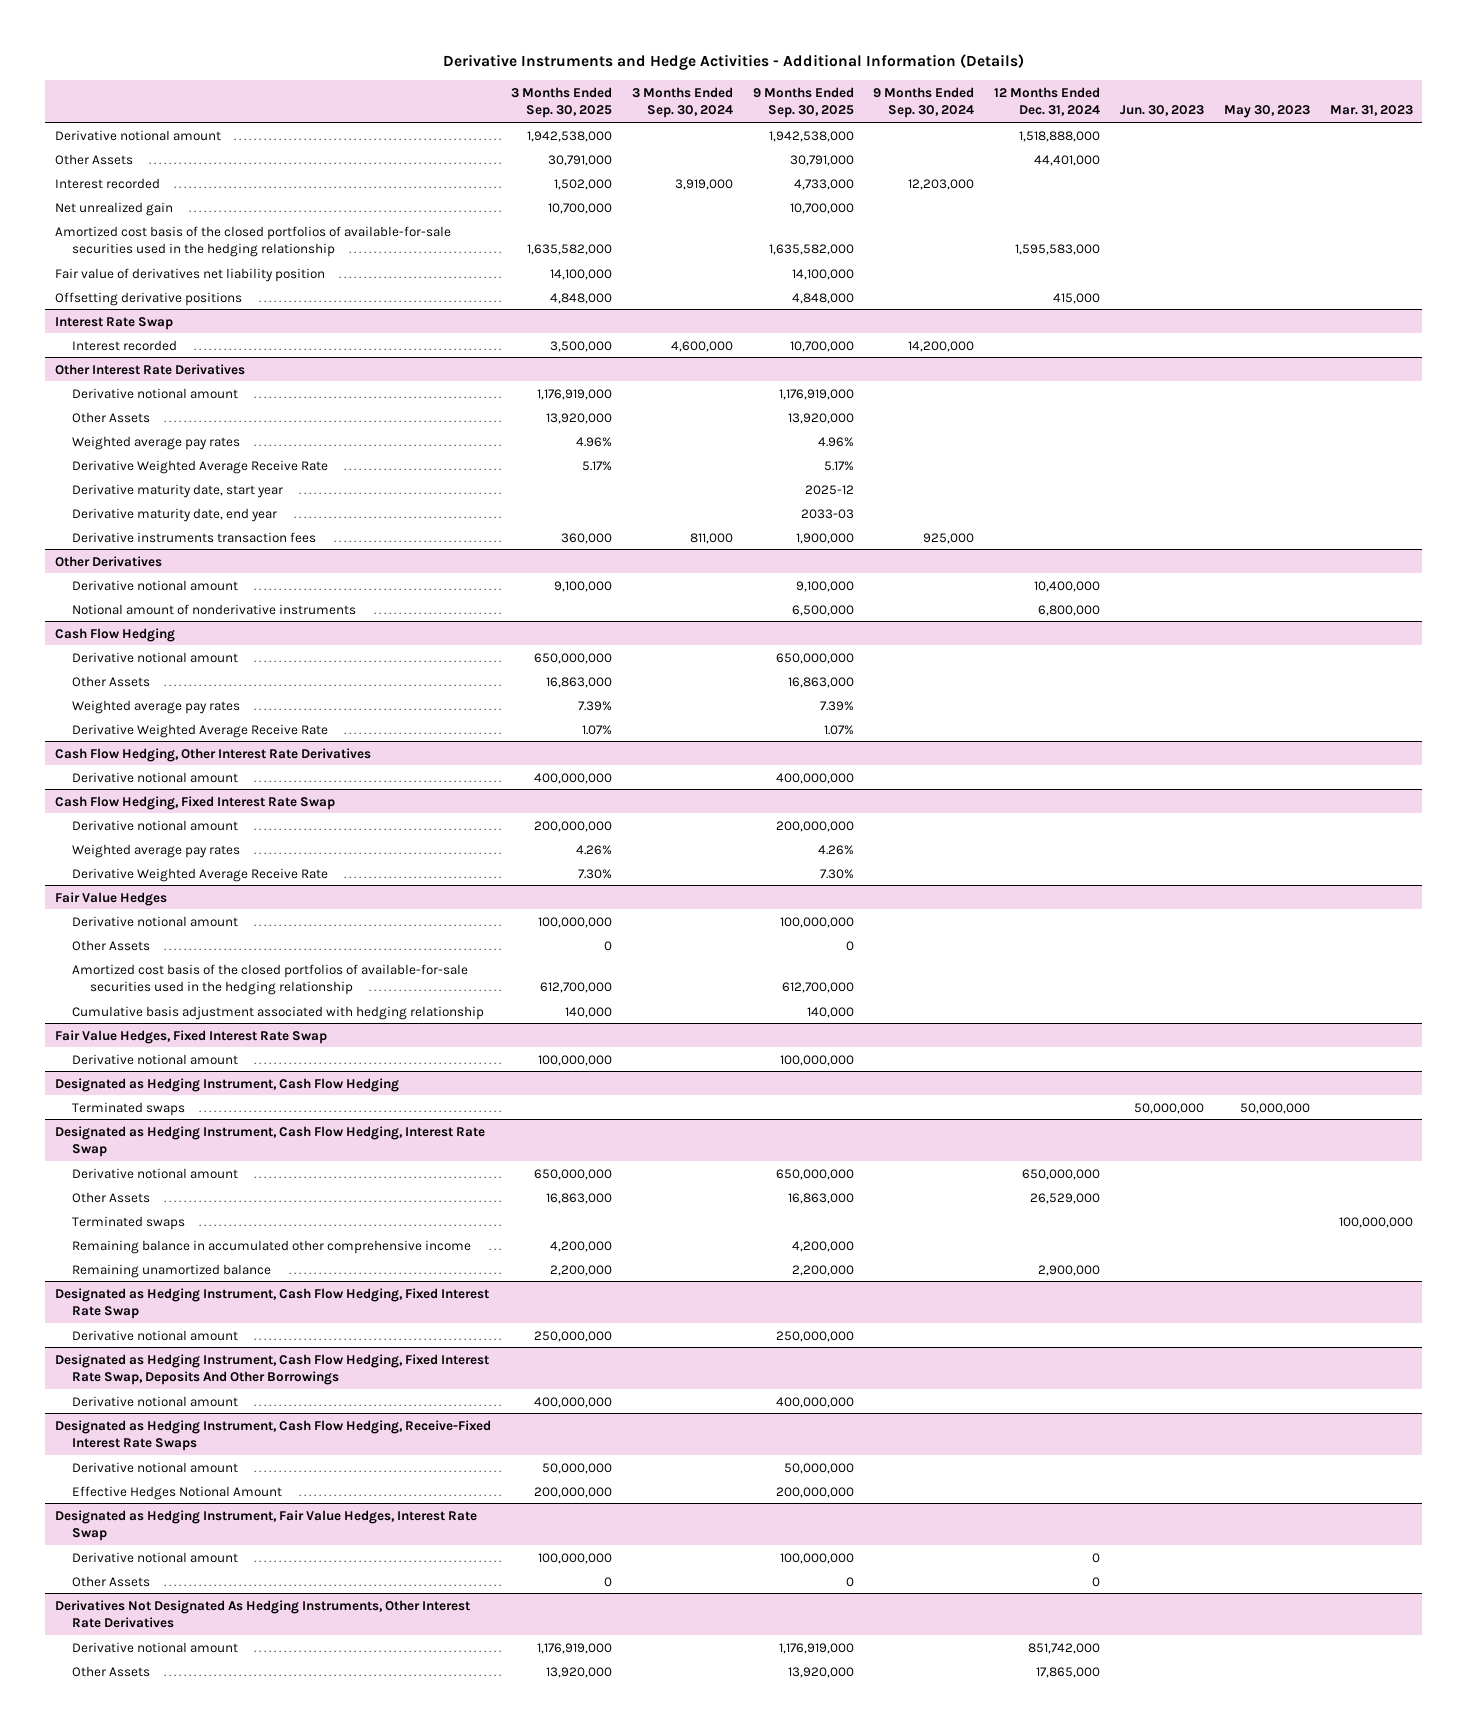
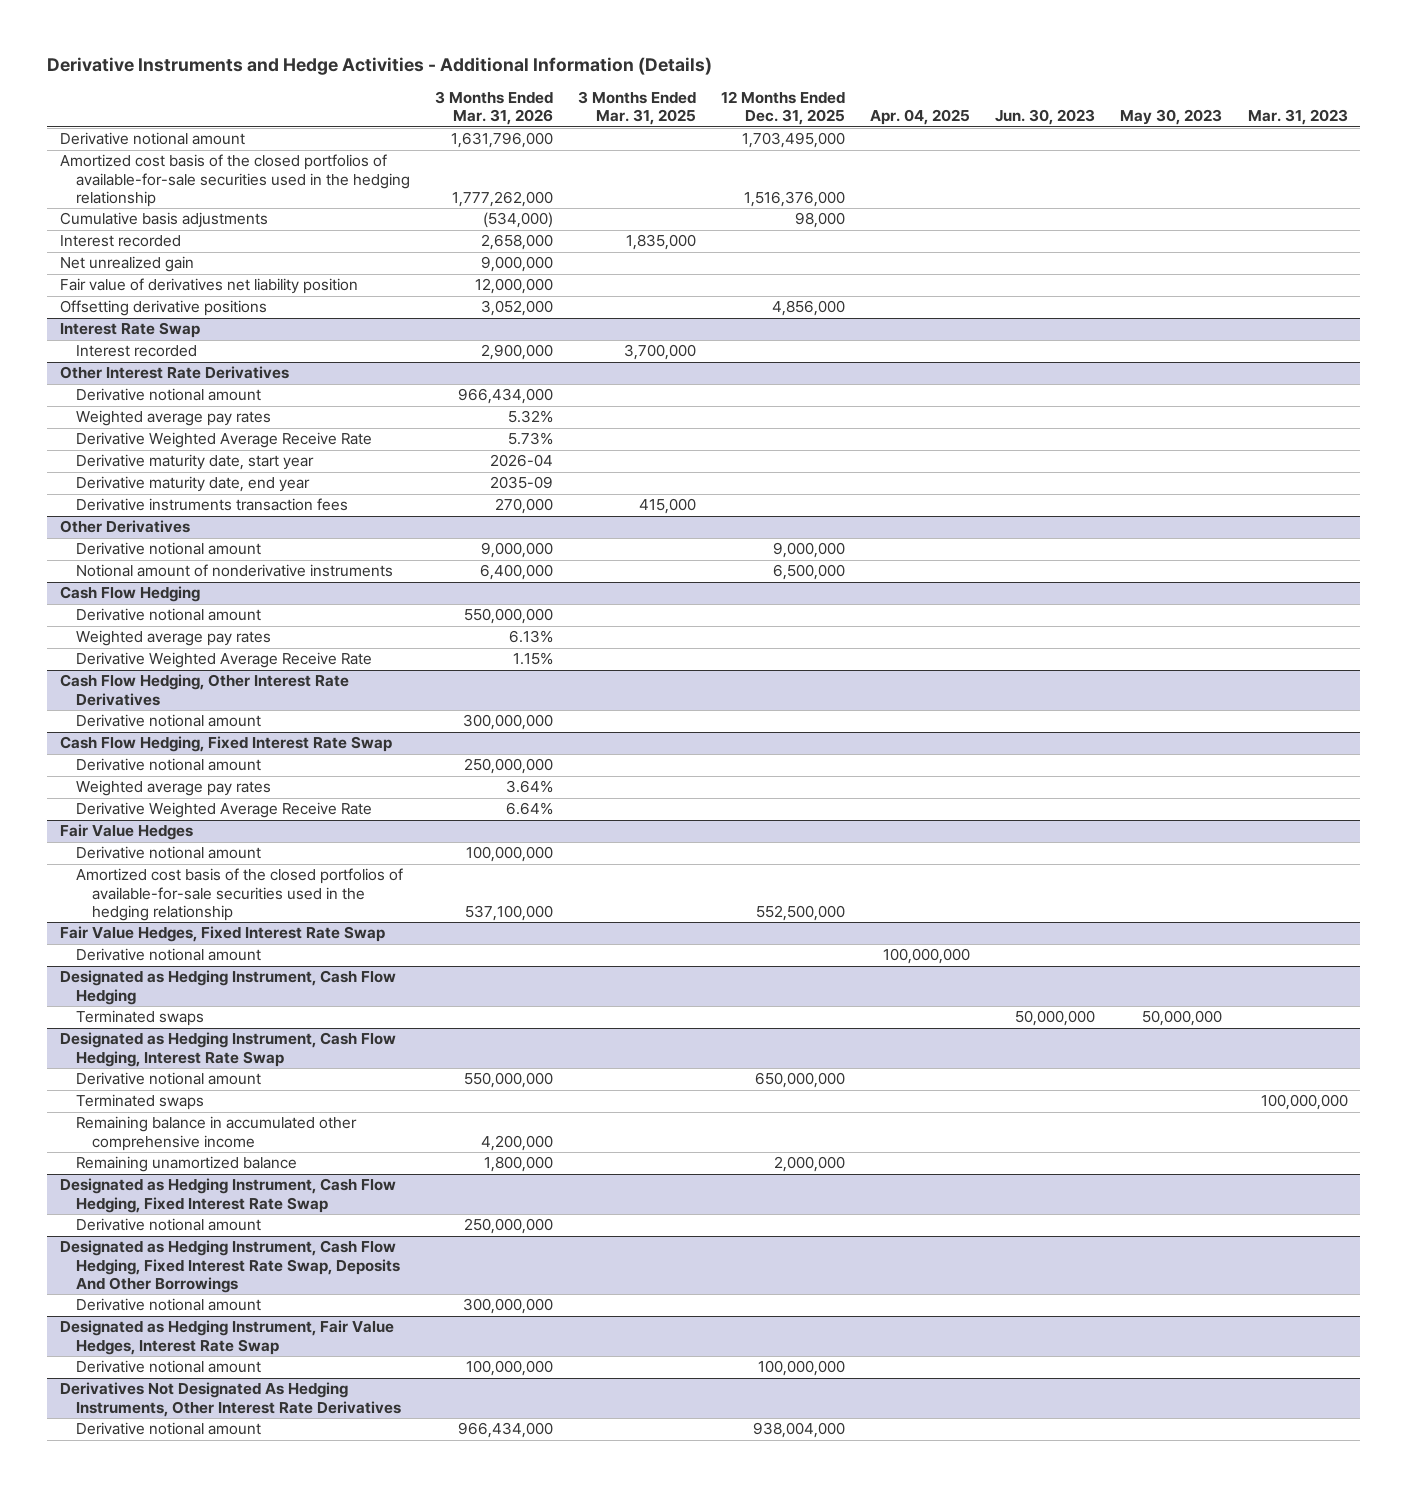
[510,86,612,119] 3 Months Ended Sep. 30, 2025 -> none
[631,86,733,119] 3 Months Ended Sep. 30, 2024 -> none
[752,86,854,119] 9 Months Ended Sep. 30, 2025 -> none
[873,86,975,119] 9 Months Ended Sep. 30, 2024 -> none
[994,86,1101,117] 12 Months Ended Dec. 31, 2024 -> none
none -> [434,91,553,126] 3 Months Ended Mar. 31, 2026
none -> [578,91,697,126] 3 Months Ended Mar. 31, 2025
none -> [721,91,846,126] 12 Months Ended Dec. 31, 2025
none -> [870,109,971,126] Apr. 04, 2025
[55,153,134,165] Other Assets -> none
[55,225,452,258] Amortized cost basis of the closed portfolios of available-for-sale securities used in the hedging relationship -> [60,154,410,207] Amortized cost basis of the closed portfolios of available-for-sale securities used in the hedging relationship
none -> [60,212,269,229] Cumulative basis adjustments
[72,411,151,423] Other Assets -> none
[72,675,151,687] Other Assets -> none
[72,939,151,951] Other Assets -> none
[72,1005,485,1020] Cumulative basis adjustment associated with hedging relationship -> none
[72,1191,151,1203] Other Assets -> none
[55,1419,492,1452] Designated as Hedging Instrument, Cash Flow Hedging, Receive-Fixed Interest Rate Swaps -> none
[72,1461,239,1473] Derivative notional amount -> none
[72,1485,283,1500] Effective Hedges Notional Amount -> none
[72,1575,151,1587] Other Assets -> none
[72,1665,151,1677] Other Assets -> none

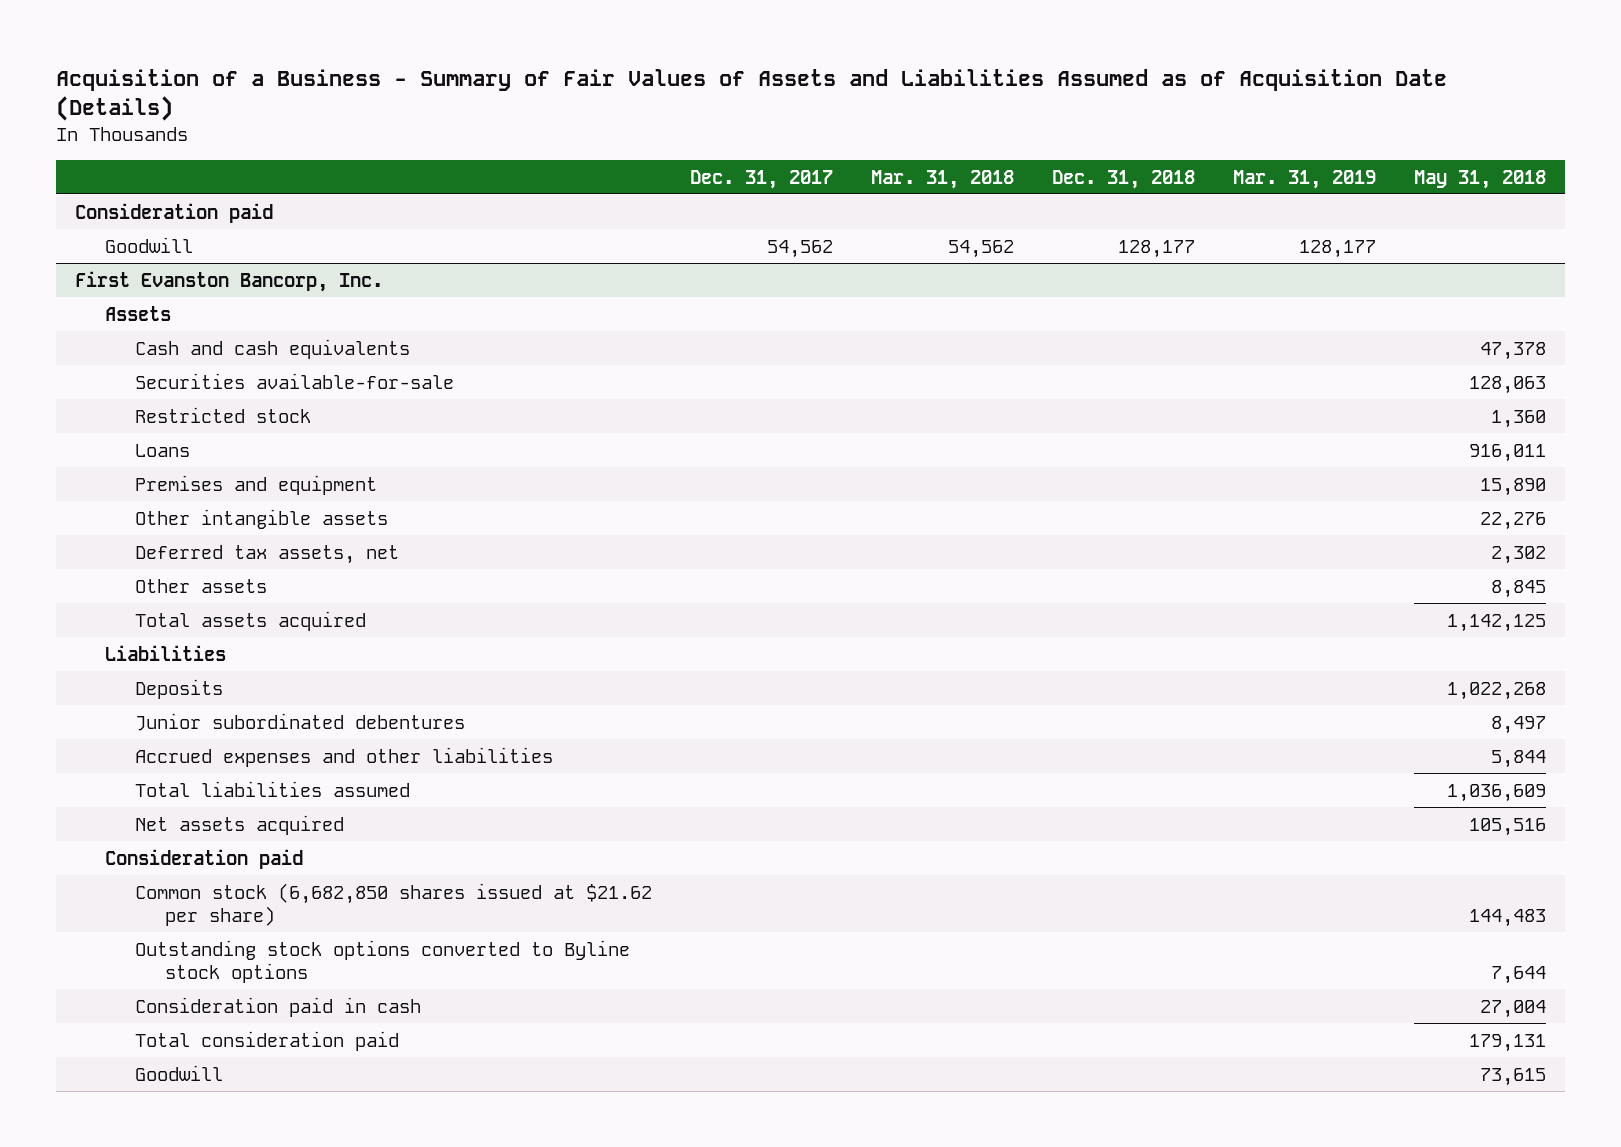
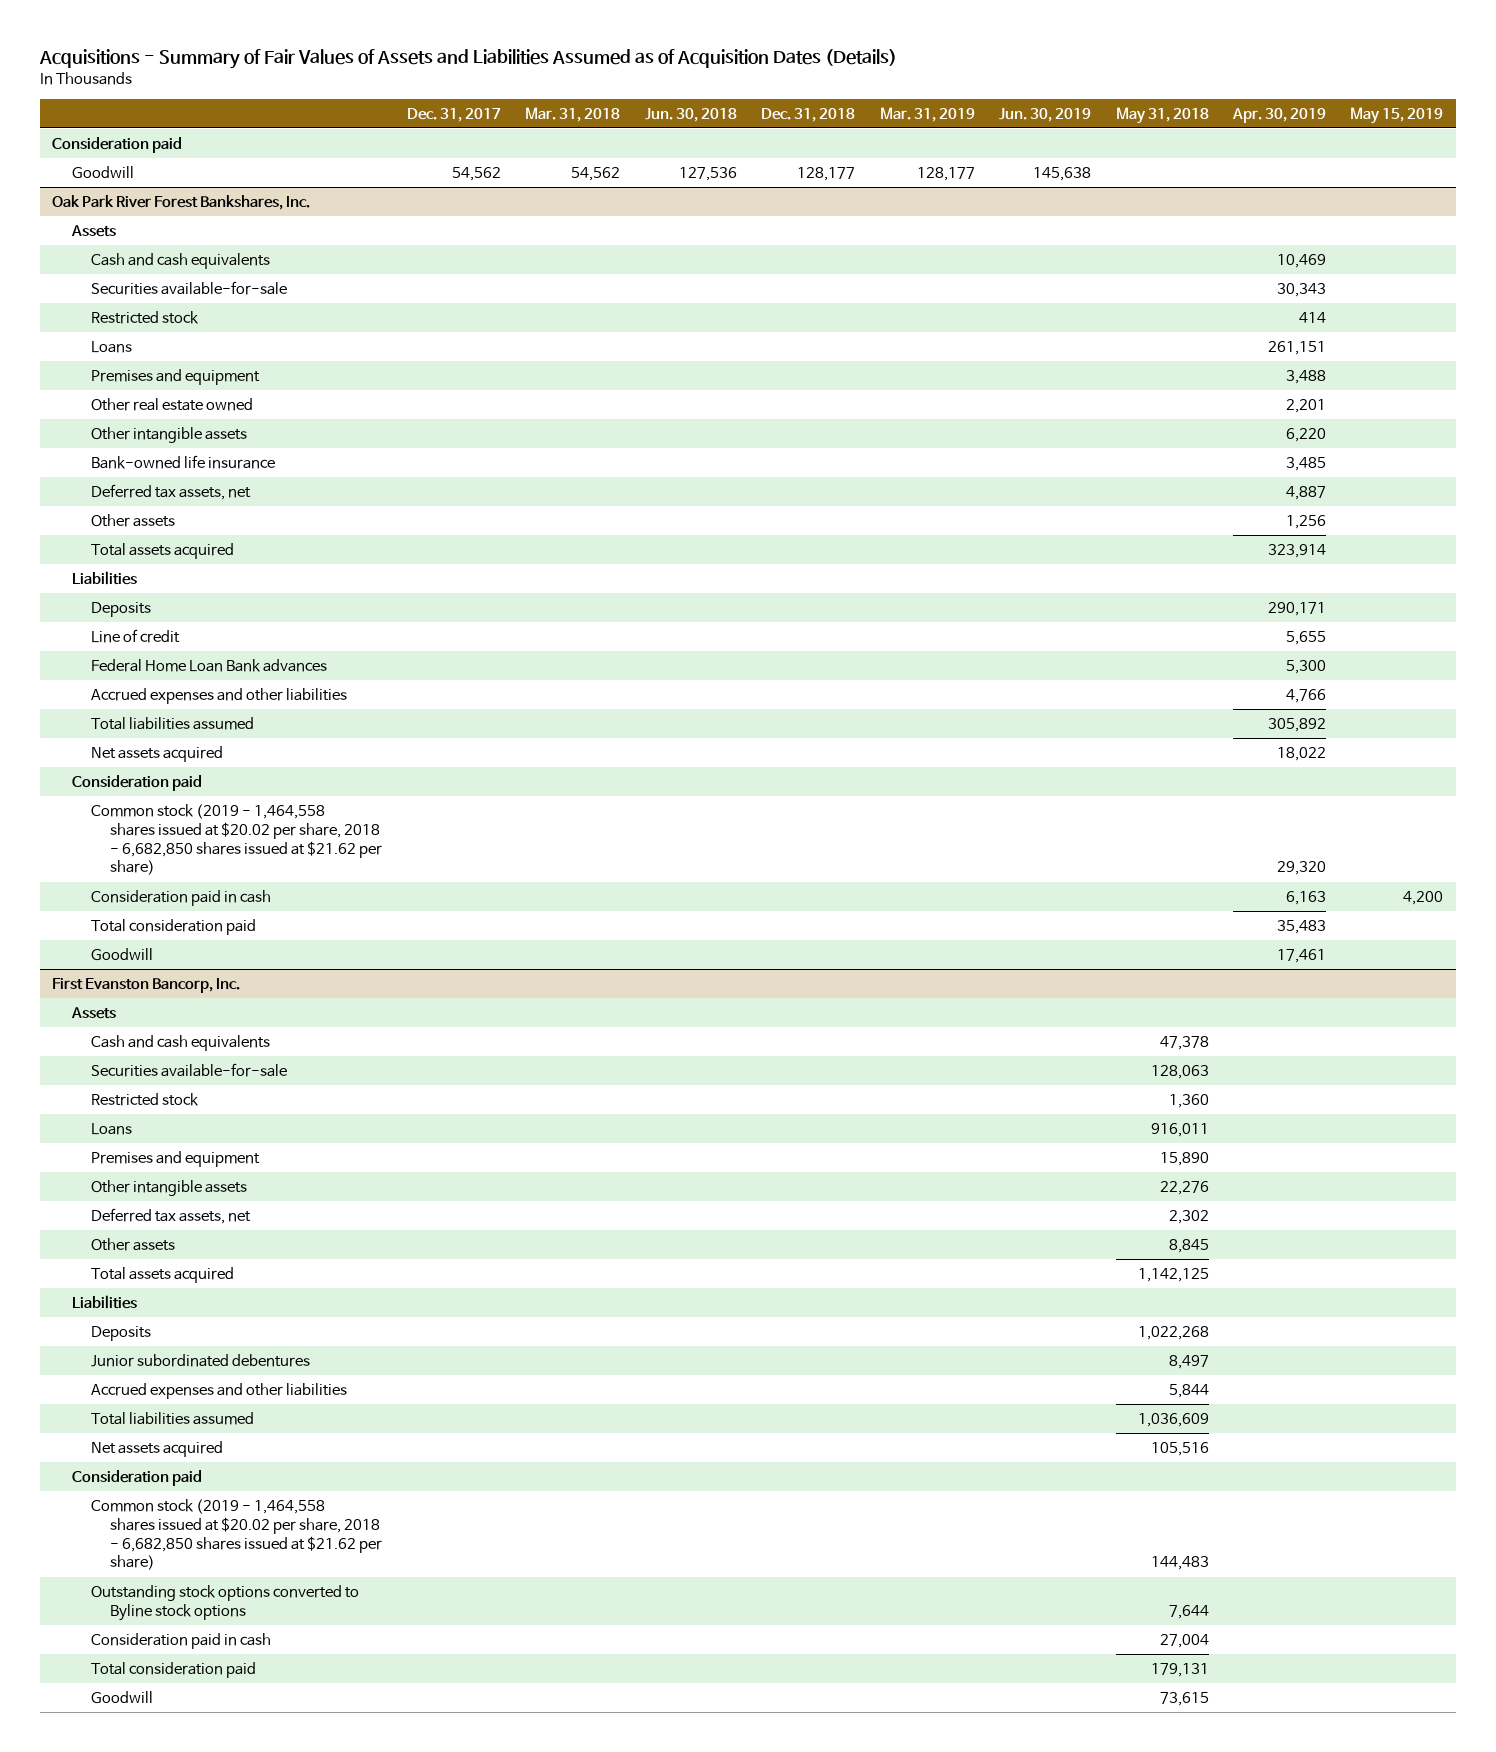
[56,68,1448,122] Acquisition of a Business - Summary of Fair Values of Assets and Liabilities Assumed as of Acquisition Date (Details) -> [38,49,897,70] Acquisitions - Summary of Fair Values of Assets and Liabilities Assumed as of Acquisition Dates (Details)
none -> [644,107,737,122] Jun. 30, 2018
none -> [999,107,1092,122] Jun. 30, 2019
none -> [1232,107,1327,123] Apr. 30, 2019
none -> [1350,106,1444,124] May 15, 2019
none -> [52,195,311,211] Oak Park River Forest Bankshares, Inc.
none -> [70,225,116,238] Assets
none -> [90,253,270,270] Cash and cash equivalents
none -> [90,281,287,296] Securities available-for-sale
none -> [90,311,199,325] Restricted stock
none -> [90,341,132,354] Loans
none -> [90,369,260,386] Premises and equipment
none -> [90,398,253,412] Other real estate owned
none -> [90,427,247,444] Other intangible assets
none -> [90,455,275,470] Bank-owned life insurance
none -> [90,484,251,501] Deferred tax assets, net
none -> [90,514,175,528] Other assets
none -> [90,543,234,560] Total assets acquired
none -> [71,571,137,586] Liabilities
none -> [90,602,151,618] Deposits
none -> [90,629,180,644] Line of credit
none -> [90,659,327,673] Federal Home Loan Bank advances
none -> [90,688,347,705] Accrued expenses and other liabilities
none -> [90,717,254,731] Total liabilities assumed
none -> [90,746,223,763] Net assets acquired
none -> [71,775,202,792] Consideration paid
none -> [90,804,383,876] Common stock (2019 - 1,464,558 shares issued at $20.02 per share, 2018 - 6,682,850 shares issued at $21.62 per share)
none -> [90,890,271,907] Consideration paid in cash
none -> [90,919,256,936] Total consideration paid
none -> [90,948,153,962] Goodwill
[135,882,653,927] Common stock (6,682,850 shares issued at $21.62 per share) -> [90,1499,383,1571] Common stock (2019 - 1,464,558 shares issued at $20.02 per share, 2018 - 6,682,850 shares issued at $21.62 per share)

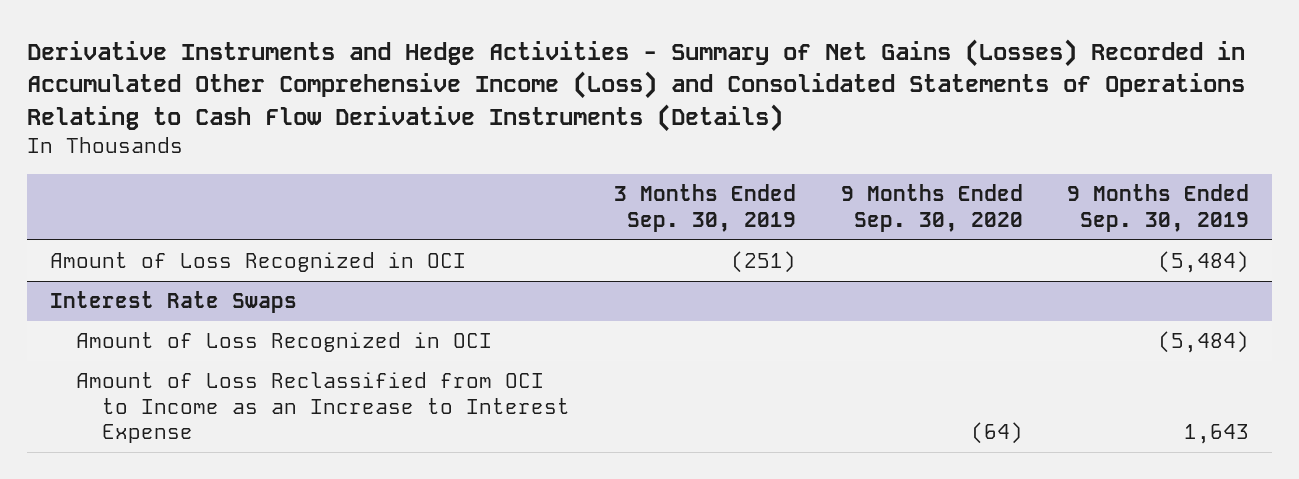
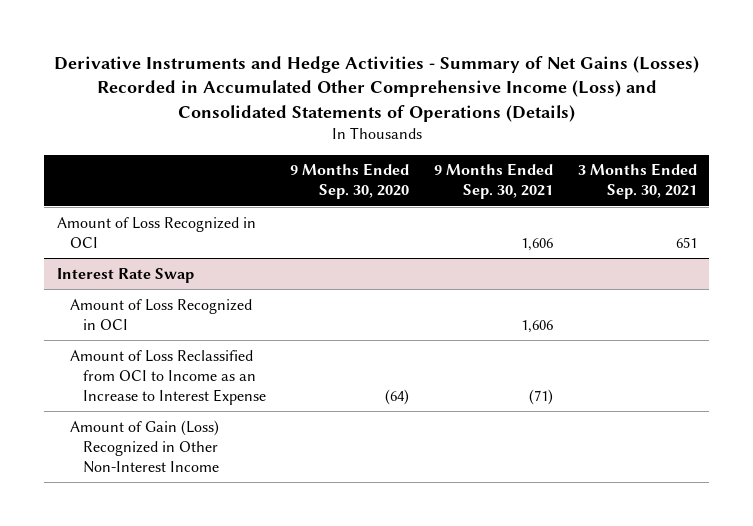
[27,38,1246,132] Derivative Instruments and Hedge Activities - Summary of Net Gains (Losses) Recorded in Accumulated Other Comprehensive Income (Loss) and Consolidated Statements of Operations Relating to Cash Flow Derivative Instruments (Details) -> [53,55,699,122] Derivative Instruments and Hedge Activities - Summary of Net Gains (Losses) Recorded in Accumulated Other Comprehensive Income (Loss) and Consolidated Statements of Operations (Details)
[614,184,797,233] 3 Months Ended Sep. 30, 2019 -> none
[1067,184,1250,233] 9 Months Ended Sep. 30, 2019 -> none
none -> [433,163,553,200] 9 Months Ended Sep. 30, 2021
none -> [577,163,697,200] 3 Months Ended Sep. 30, 2021
[49,291,297,314] Interest Rate Swaps -> [56,267,194,283] Interest Rate Swap
none -> [69,419,219,473] Amount of Gain (Loss) Recognized in Other Non-Interest Income

